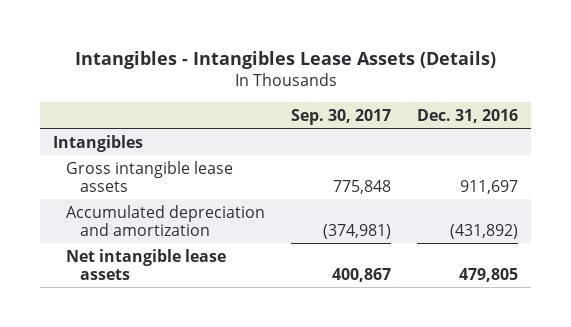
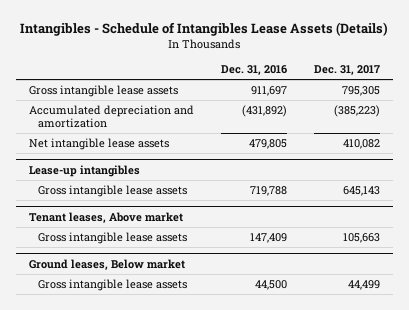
[74,50,496,69] Intangibles - Intangibles Lease Assets (Details) -> [20,21,389,36] Intangibles - Schedule of Intangibles Lease Assets (Details)
[291,108,392,125] Sep. 30, 2017 -> none
none -> [313,65,380,76] Dec. 31, 2017
[53,134,144,152] Intangibles -> none
none -> [29,164,141,177] Lease-up intangibles
none -> [38,185,188,198] Gross intangible lease assets
none -> [29,211,184,223] Tenant leases, Above market
none -> [38,232,188,245] Gross intangible lease assets
none -> [29,258,186,270] Ground leases, Below market
none -> [38,279,188,292] Gross intangible lease assets

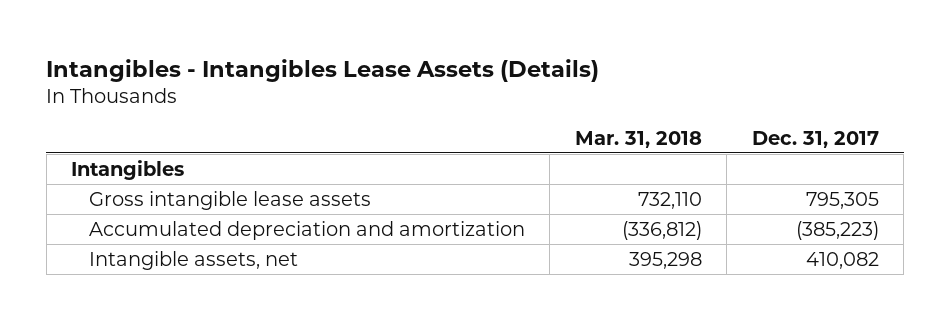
[20,21,389,36] Intangibles - Schedule of Intangibles Lease Assets (Details) -> [46,58,600,82] Intangibles - Intangibles Lease Assets (Details)
[220,65,287,76] Dec. 31, 2016 -> none
none -> [574,130,702,148] Mar. 31, 2018
none -> [71,159,185,180] Intangibles
[29,164,141,177] Lease-up intangibles -> none
[38,185,188,198] Gross intangible lease assets -> none
[29,211,184,223] Tenant leases, Above market -> none
[38,232,188,245] Gross intangible lease assets -> none
[29,258,186,270] Ground leases, Below market -> none
[38,279,188,292] Gross intangible lease assets -> none
[29,138,170,151] Net intangible lease assets -> [88,250,298,270] Intangible assets, net

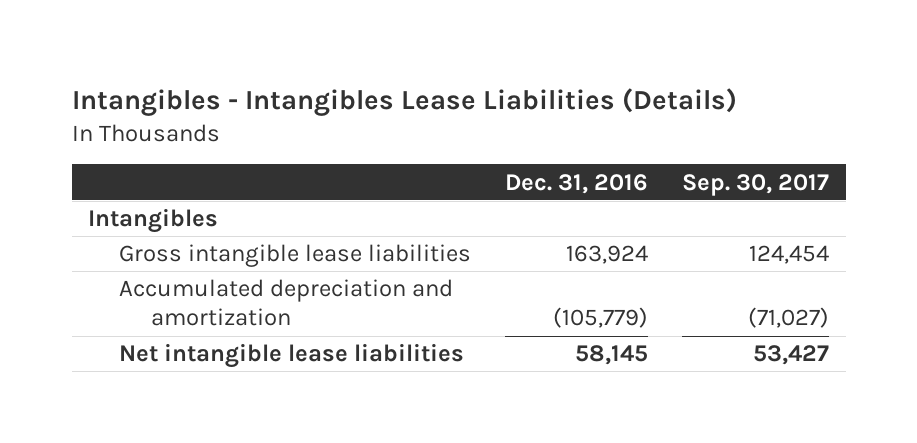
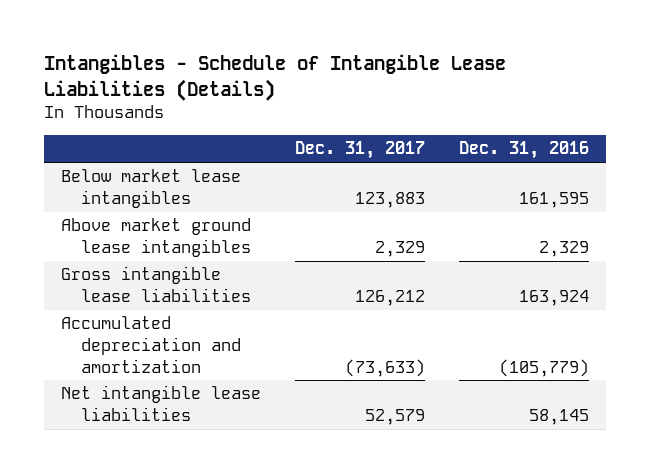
[71,87,737,116] Intangibles - Intangibles Lease Liabilities (Details) -> [43,53,506,101] Intangibles - Schedule of Intangible Lease Liabilities (Details)
[681,173,829,196] Sep. 30, 2017 -> none
none -> [294,141,425,160] Dec. 31, 2017
[88,208,219,234] Intangibles -> none
none -> [60,169,241,208] Below market lease intangibles
none -> [60,218,252,257] Above market ground lease intangibles

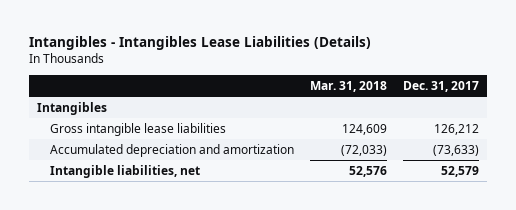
[43,53,506,101] Intangibles - Schedule of Intangible Lease Liabilities (Details) -> [28,36,371,51] Intangibles - Intangibles Lease Liabilities (Details)
[459,141,590,160] Dec. 31, 2016 -> none
none -> [309,81,387,93] Mar. 31, 2018
[60,169,241,208] Below market lease intangibles -> none
[60,218,252,257] Above market ground lease intangibles -> none
none -> [36,101,107,115] Intangibles
[60,385,261,421] Net intangible lease liabilities -> [49,164,200,178] Intangible liabilities, net

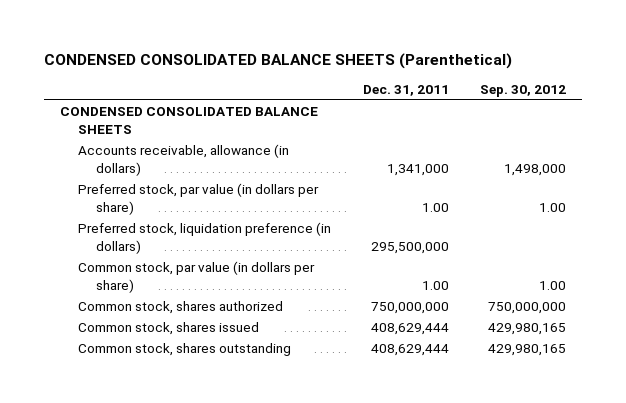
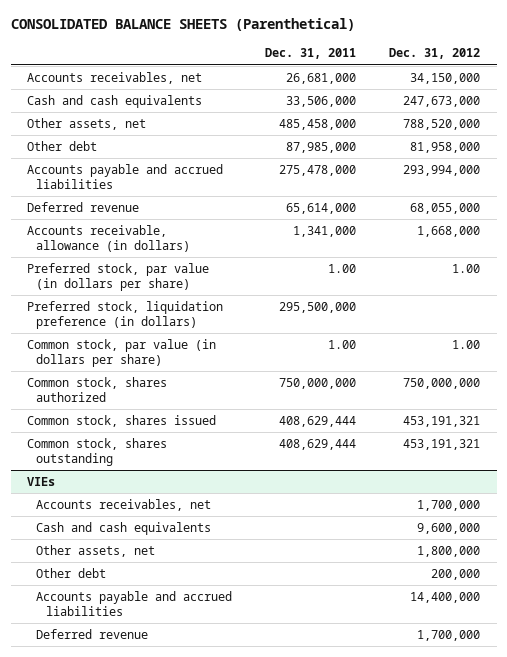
[44,53,513,70] CONDENSED CONSOLIDATED BALANCE SHEETS (Parenthetical) -> [10,18,355,32] CONSOLIDATED BALANCE SHEETS (Parenthetical)
[480,84,567,97] Sep. 30, 2012 -> none
none -> [389,48,481,60] Dec. 31, 2012
[59,107,318,134] CONDENSED CONSOLIDATED BALANCE SHEETS -> none
none -> [27,71,203,84] Accounts receivables, net
none -> [27,94,203,108] Cash and cash equivalents
none -> [27,117,147,130] Other assets, net
none -> [27,140,98,151] Other debt
none -> [27,163,224,189] Accounts payable and accrued liabilities
none -> [27,201,140,212] Deferred revenue
none -> [27,476,56,486] VIEs
none -> [36,498,212,511] Accounts receivables, net
none -> [36,521,212,535] Cash and cash equivalents
none -> [36,544,156,557] Other assets, net
none -> [36,567,107,578] Other debt
none -> [36,590,233,616] Accounts payable and accrued liabilities
none -> [36,628,149,639] Deferred revenue

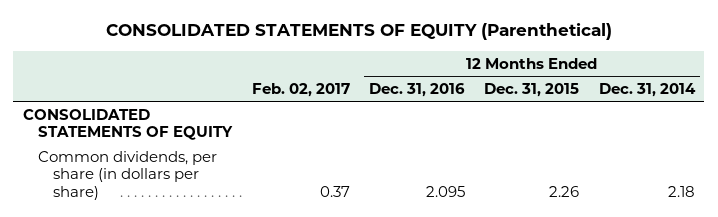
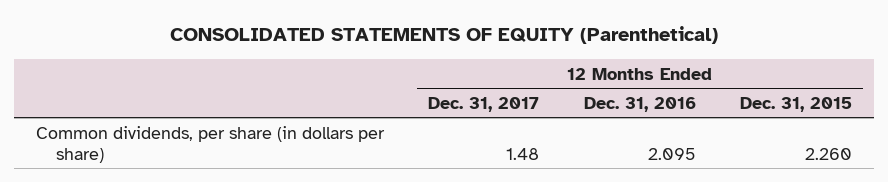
[251,82,350,97] Feb. 02, 2017 -> none
[598,82,696,97] Dec. 31, 2014 -> none
none -> [428,96,540,112] Dec. 31, 2017
[23,108,234,141] CONSOLIDATED STATEMENTS OF EQUITY -> none
[549,185,580,197] 2.26 -> [804,147,852,160] 2.260

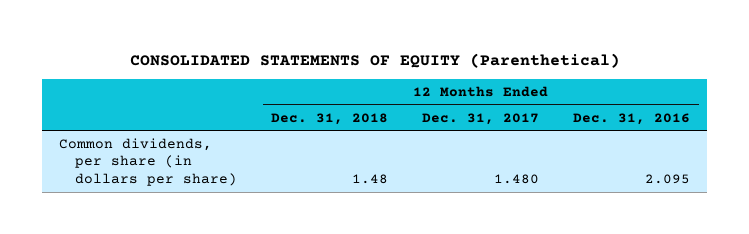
[739,96,852,112] Dec. 31, 2015 -> none
none -> [271,112,389,125] Dec. 31, 2018
[506,147,540,160] 1.48 -> [494,173,540,184] 1.480

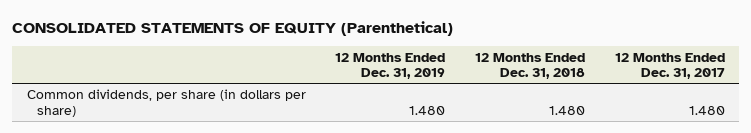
[573,112,691,125] Dec. 31, 2016 -> none
none -> [335,52,446,80] 12 Months Ended Dec. 31, 2019
[352,173,389,184] 1.48 -> [548,105,585,115] 1.480

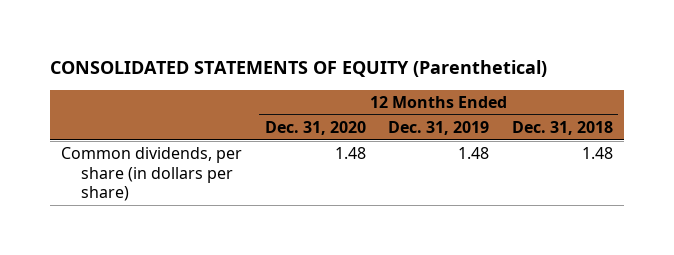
[614,52,725,80] 12 Months Ended Dec. 31, 2017 -> none
none -> [264,121,366,136] Dec. 31, 2020
[409,105,446,115] 1.480 -> [458,147,490,160] 1.48
[548,105,585,115] 1.480 -> [581,147,613,160] 1.48

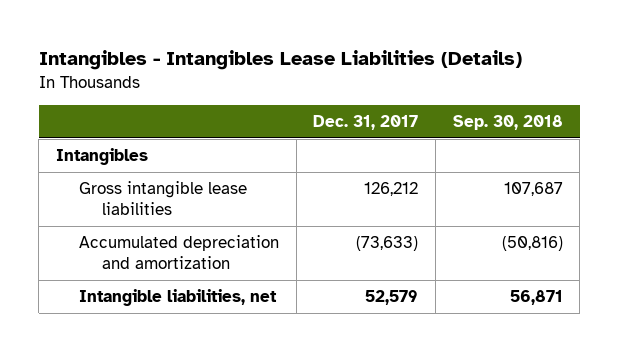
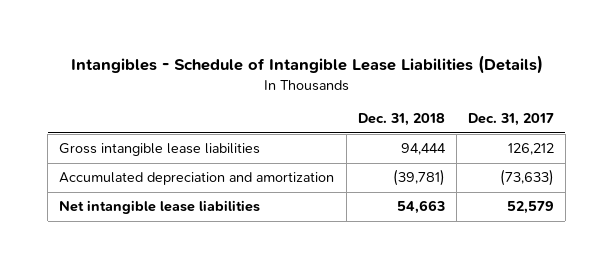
[38,50,522,71] Intangibles - Intangibles Lease Liabilities (Details) -> [70,55,543,75] Intangibles - Schedule of Intangible Lease Liabilities (Details)
[452,114,563,130] Sep. 30, 2018 -> none
none -> [357,113,445,127] Dec. 31, 2018
[56,148,149,166] Intangibles -> none
[79,289,278,307] Intangible liabilities, net -> [59,200,261,215] Net intangible lease liabilities

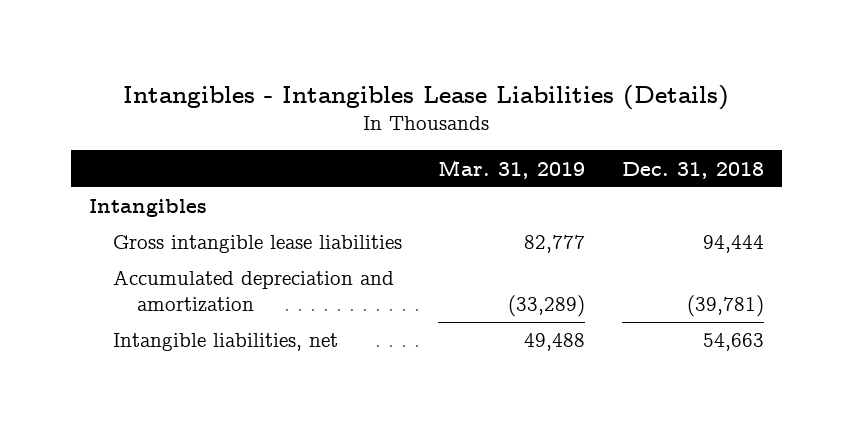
[70,55,543,75] Intangibles - Schedule of Intangible Lease Liabilities (Details) -> [123,84,730,110] Intangibles - Intangibles Lease Liabilities (Details)
[467,113,554,127] Dec. 31, 2017 -> none
none -> [438,159,586,179] Mar. 31, 2019
none -> [89,199,208,218] Intangibles
[59,200,261,215] Net intangible lease liabilities -> [112,333,338,352] Intangible liabilities, net

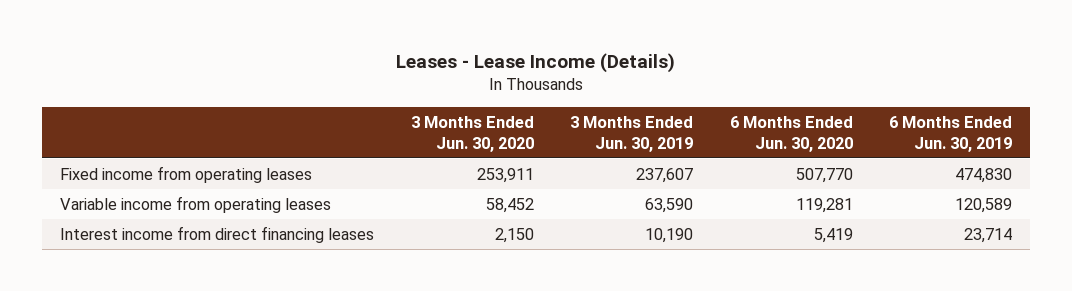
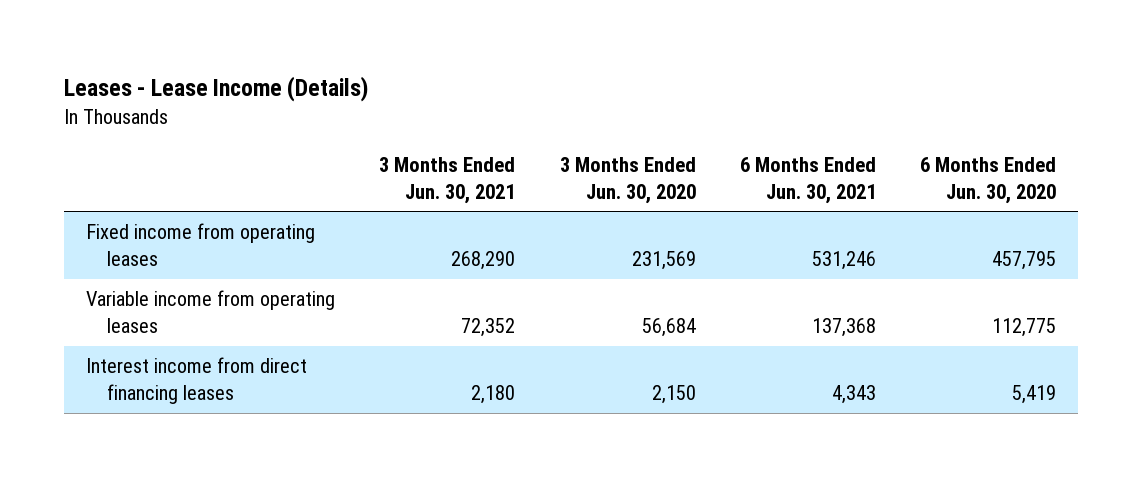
[570,115,694,152] 3 Months Ended Jun. 30, 2019 -> none
[888,115,1012,152] 6 Months Ended Jun. 30, 2019 -> none
none -> [379,157,516,204] 3 Months Ended Jun. 30, 2021
none -> [739,157,876,204] 6 Months Ended Jun. 30, 2021
[476,167,534,183] 253,911 -> [631,250,696,270] 231,569
[795,167,853,183] 507,770 -> [991,250,1056,270] 457,795
[485,197,534,213] 58,452 -> [641,317,696,337] 56,684
[795,197,853,213] 119,281 -> [991,317,1056,337] 112,775

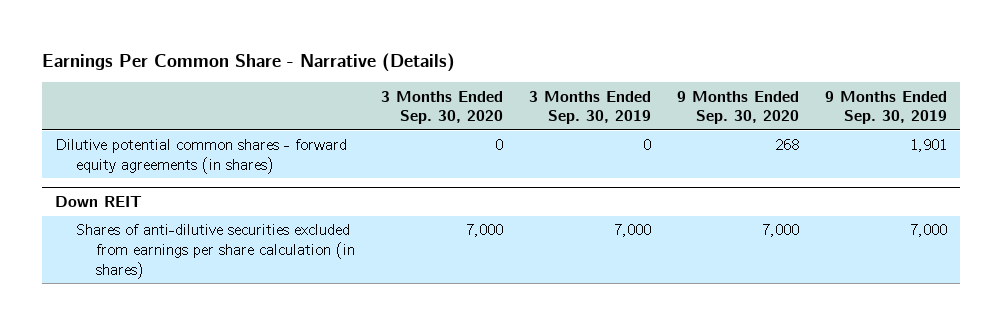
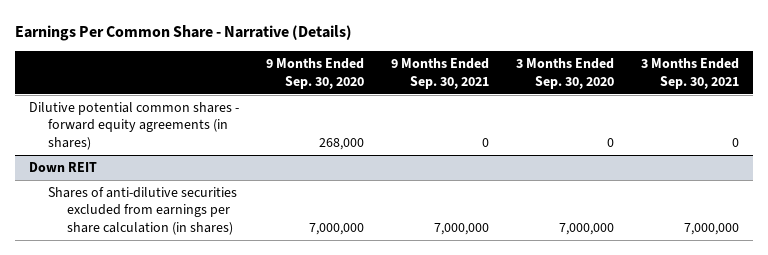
[529,90,652,125] 3 Months Ended Sep. 30, 2019 -> none
[825,90,948,125] 9 Months Ended Sep. 30, 2019 -> none
none -> [391,58,490,89] 9 Months Ended Sep. 30, 2021
none -> [641,58,740,89] 3 Months Ended Sep. 30, 2021
[775,139,800,151] 268 -> [319,137,365,150] 268,000
[466,224,504,238] 7,000 -> [559,222,615,235] 7,000,000
[762,224,800,238] 7,000 -> [309,222,365,235] 7,000,000

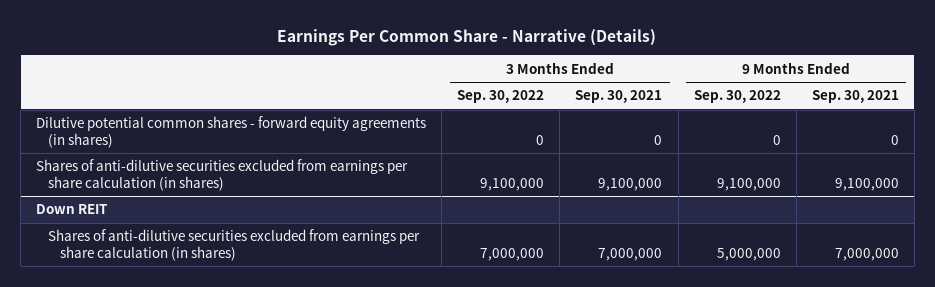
[266,58,365,89] 9 Months Ended Sep. 30, 2020 -> none
[516,58,615,89] 3 Months Ended Sep. 30, 2020 -> none
none -> [457,90,545,104] Sep. 30, 2022
none -> [693,90,781,104] Sep. 30, 2022
none -> [36,159,409,191] Shares of anti-dilutive securities excluded from earnings per share calculation (in shares)

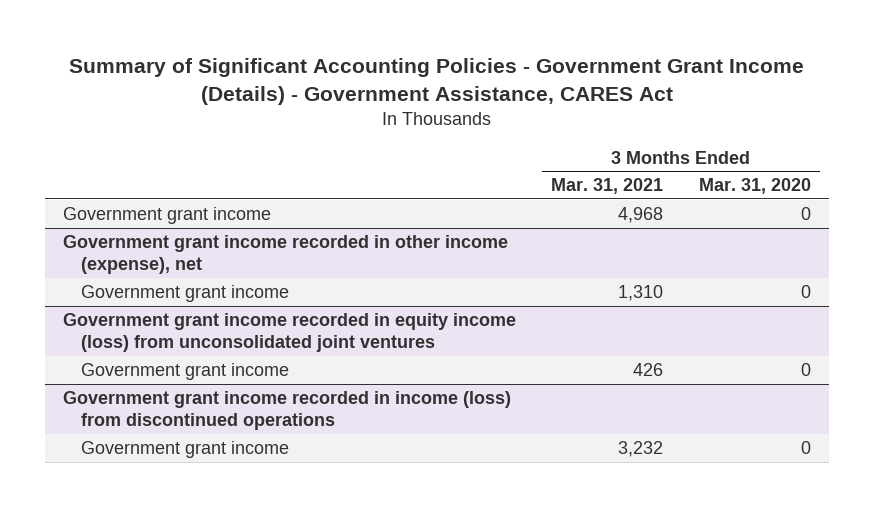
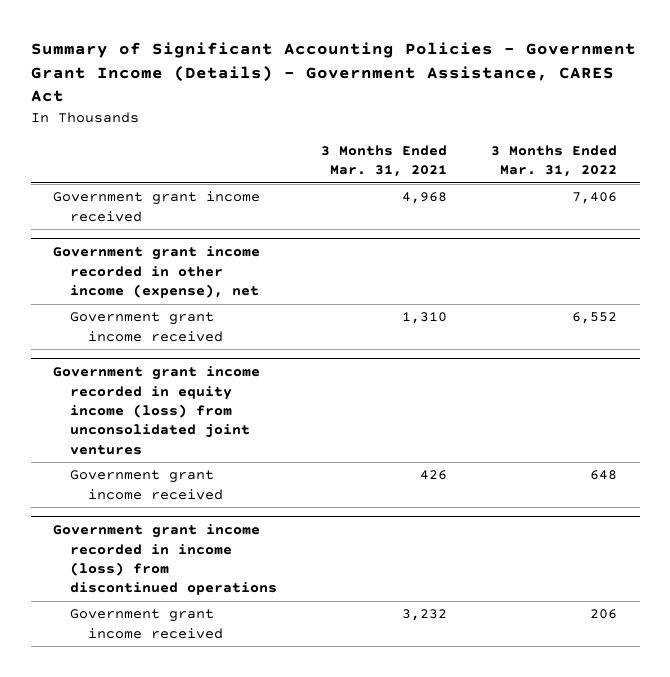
[698,178,811,195] Mar. 31, 2020 -> none
none -> [491,144,618,178] 3 Months Ended Mar. 31, 2022
[62,207,271,225] Government grant income -> [52,191,260,222] Government grant income received
[81,285,290,303] Government grant income -> [70,312,224,342] Government grant income received
[81,363,290,381] Government grant income -> [70,470,224,500] Government grant income received
[81,441,290,459] Government grant income -> [70,609,224,639] Government grant income received

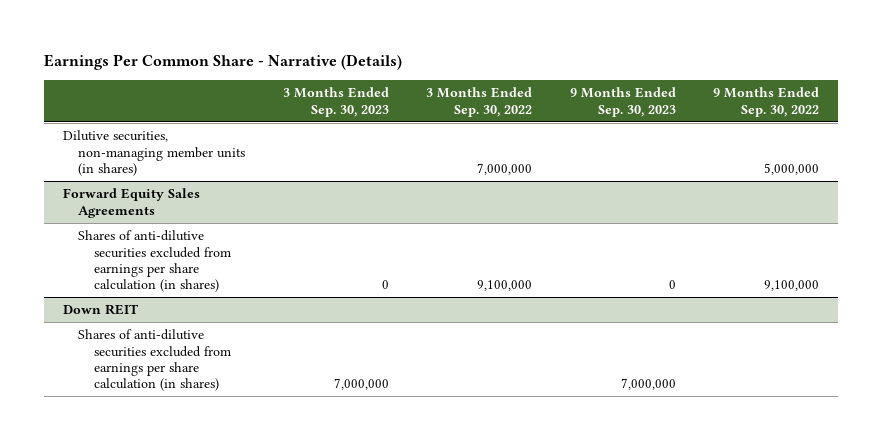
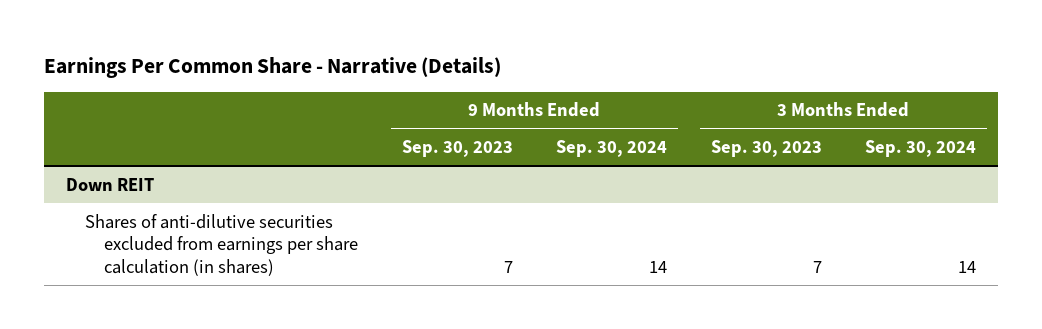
[426,87,533,117] 3 Months Ended Sep. 30, 2022 -> none
[713,87,820,117] 9 Months Ended Sep. 30, 2022 -> none
none -> [556,140,668,158] Sep. 30, 2024
none -> [864,140,976,158] Sep. 30, 2024
[63,130,246,176] Dilutive securities, non-managing member units (in shares) -> none
[63,188,201,218] Forward Equity Sales Agreements -> none
[78,230,231,293] Shares of anti-dilutive securities excluded from earnings per share calculation (in shares) -> none
[333,378,389,391] 7,000,000 -> [812,260,822,273] 7
[620,378,676,391] 7,000,000 -> [503,260,513,273] 7

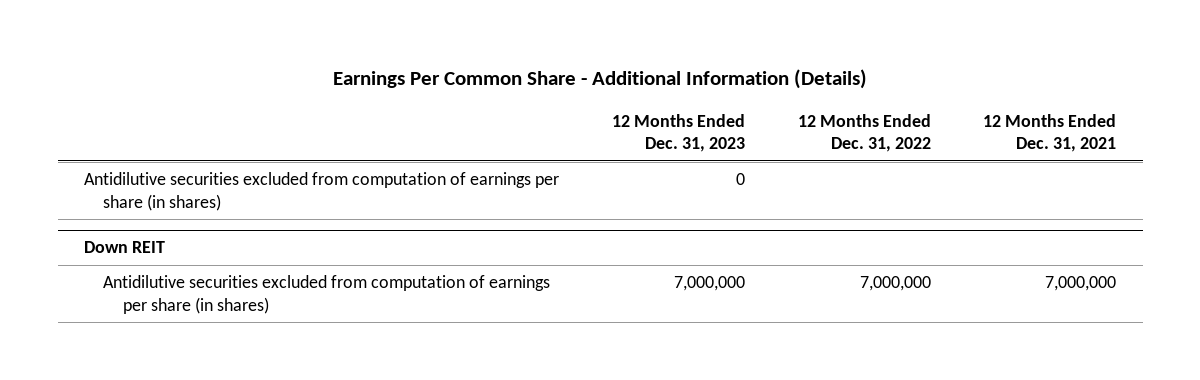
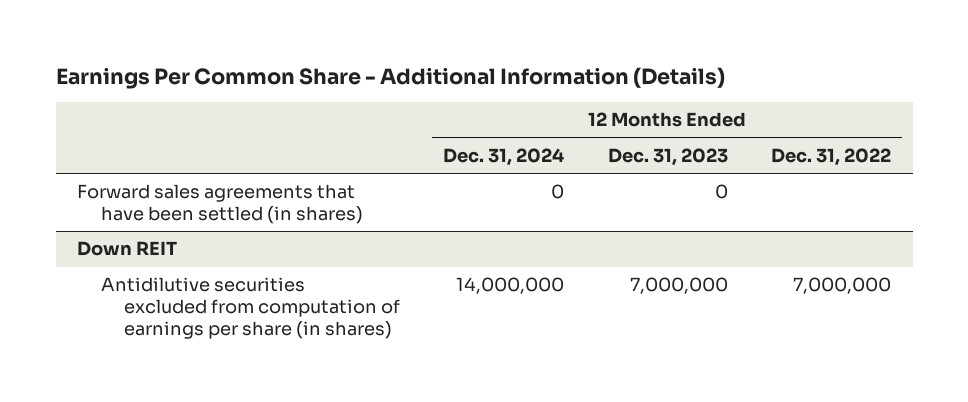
[983,113,1117,152] 12 Months Ended Dec. 31, 2021 -> none
none -> [443,148,565,167] Dec. 31, 2024
[84,172,560,211] Antidilutive securities excluded from computation of earnings per share (in shares) -> none
none -> [77,184,363,225] Forward sales agreements that have been settled (in shares)

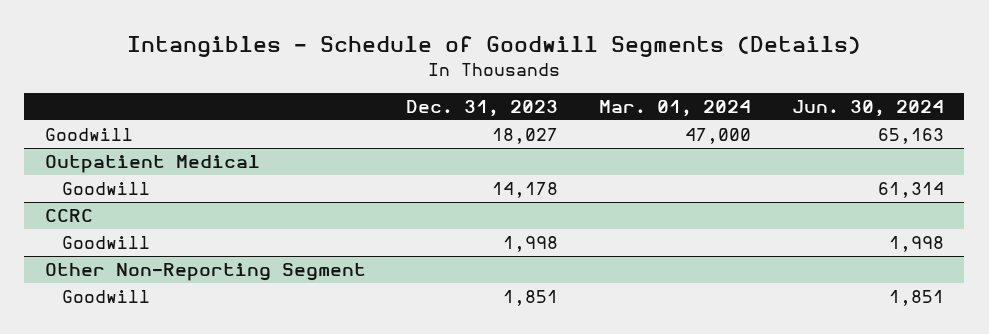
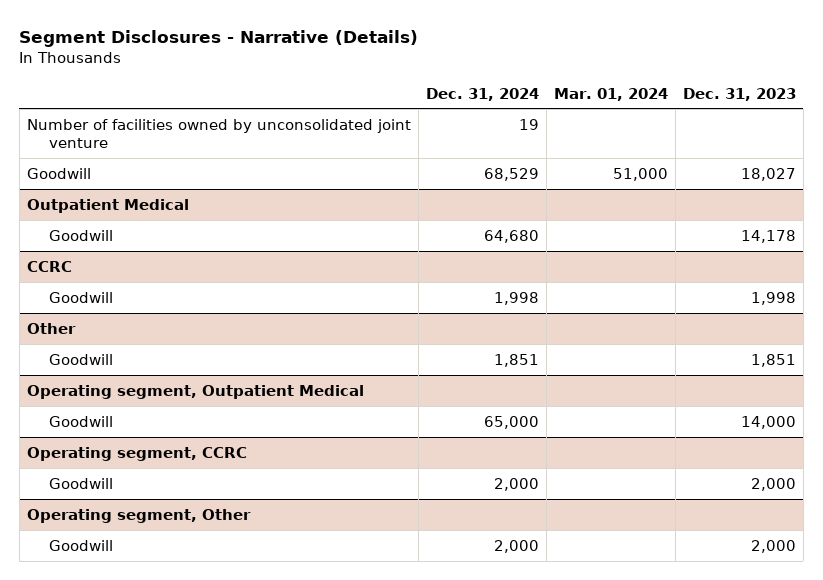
[127,35,862,57] Intangibles - Schedule of Goodwill Segments (Details) -> [19,29,419,47] Segment Disclosures - Narrative (Details)
[791,100,944,118] Jun. 30, 2024 -> none
none -> [425,87,539,101] Dec. 31, 2024
none -> [26,118,411,149] Number of facilities owned by unconsolidated joint venture
[685,127,752,144] 47,000 -> [612,167,668,181] 51,000
[44,262,366,281] Other Non-Reporting Segment -> [26,322,76,334] Other
none -> [26,384,364,399] Operating segment, Outpatient Medical
none -> [49,415,114,427] Goodwill
none -> [26,446,247,461] Operating segment, CCRC
none -> [49,477,114,489] Goodwill
none -> [26,508,251,523] Operating segment, Other
none -> [49,539,114,551] Goodwill

